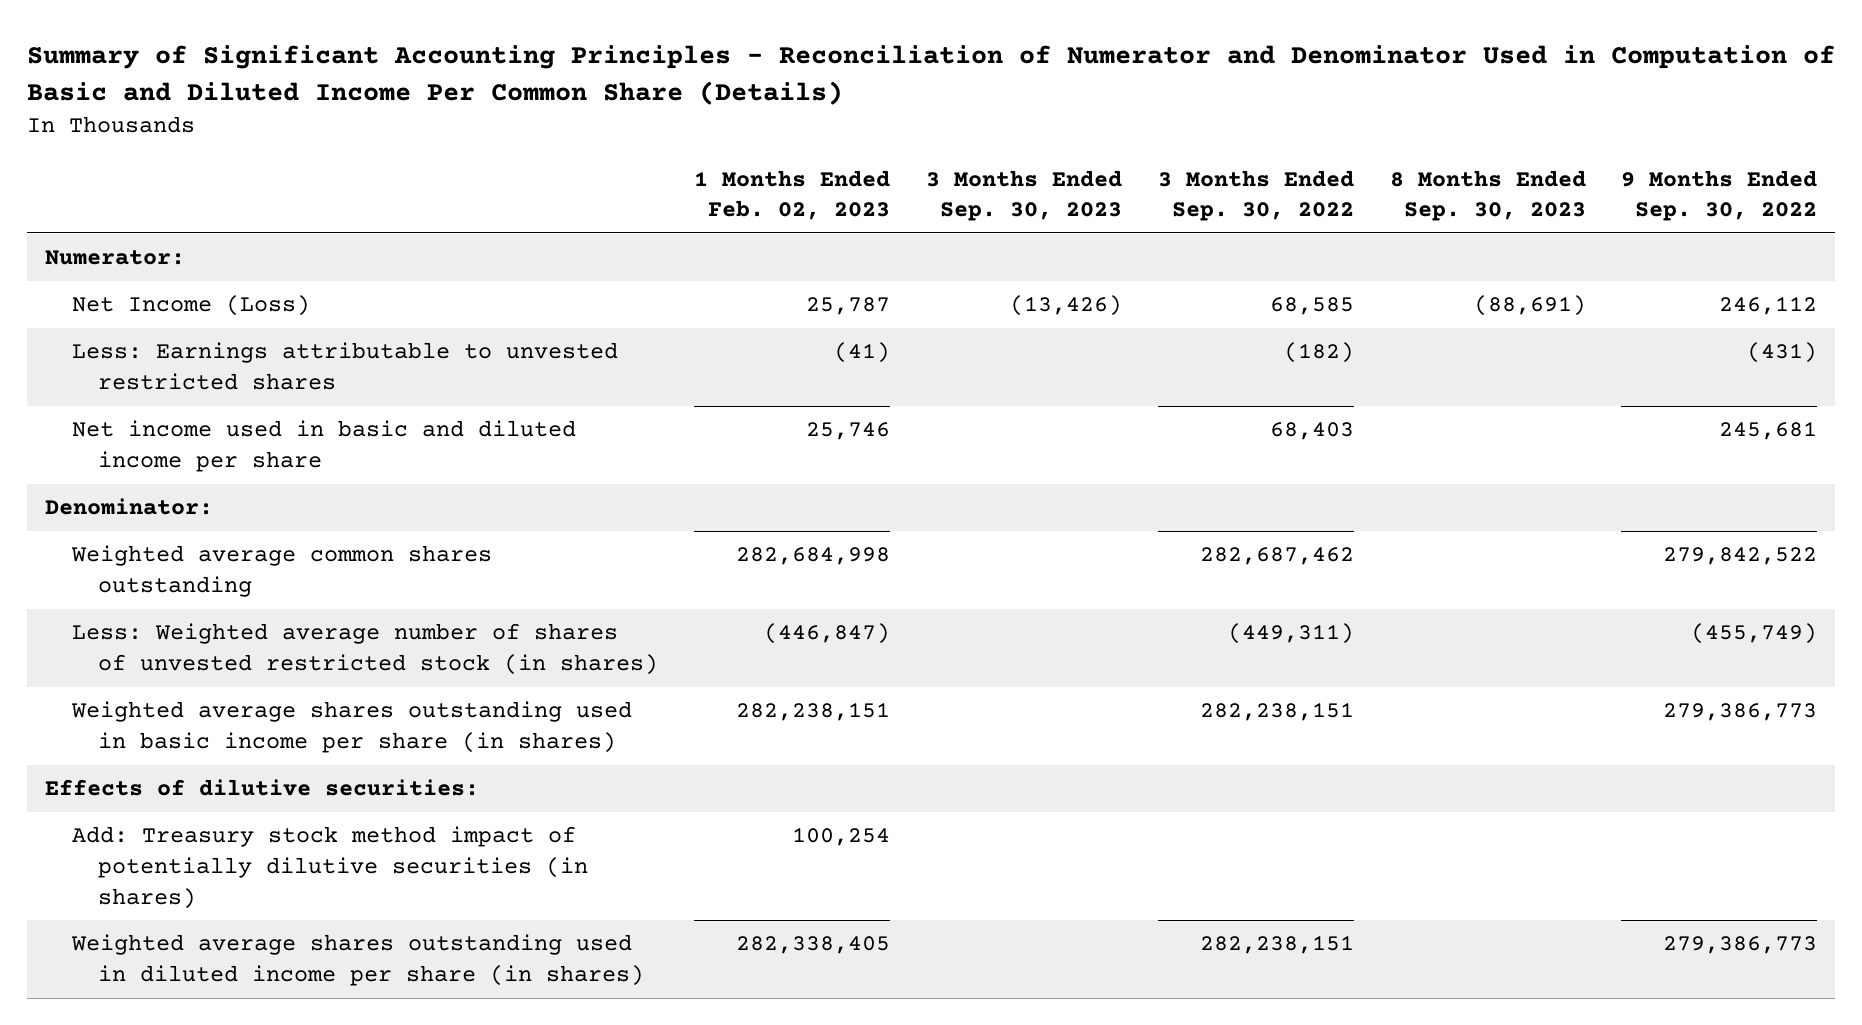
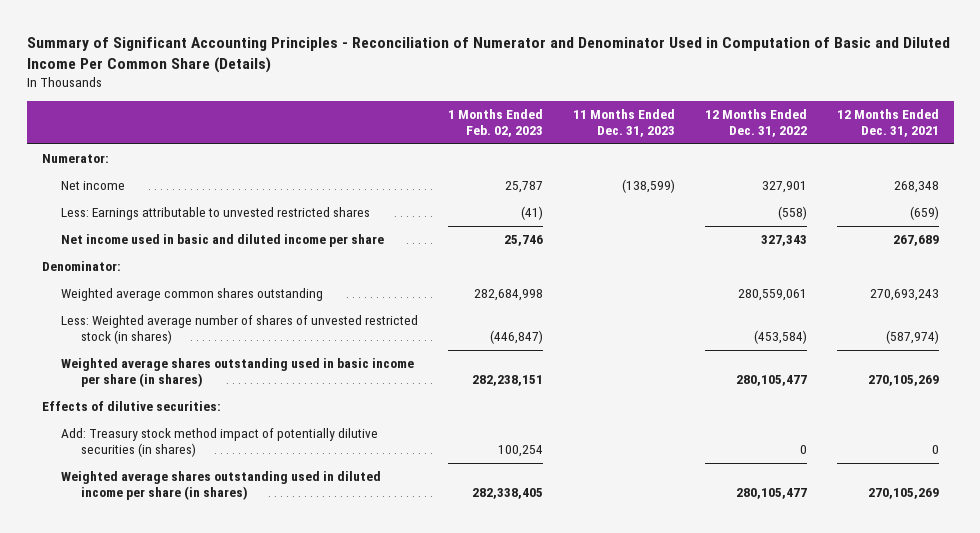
[925,169,1122,222] 3 Months Ended Sep. 30, 2023 -> none
[1157,169,1354,222] 3 Months Ended Sep. 30, 2022 -> none
[1389,169,1586,222] 8 Months Ended Sep. 30, 2023 -> none
[1621,169,1818,222] 9 Months Ended Sep. 30, 2022 -> none
none -> [573,109,676,138] 11 Months Ended Dec. 31, 2023
none -> [705,109,808,138] 12 Months Ended Dec. 31, 2022
none -> [836,109,939,138] 12 Months Ended Dec. 31, 2021
[71,295,310,317] Net Income (Loss) -> [61,181,126,191] Net income

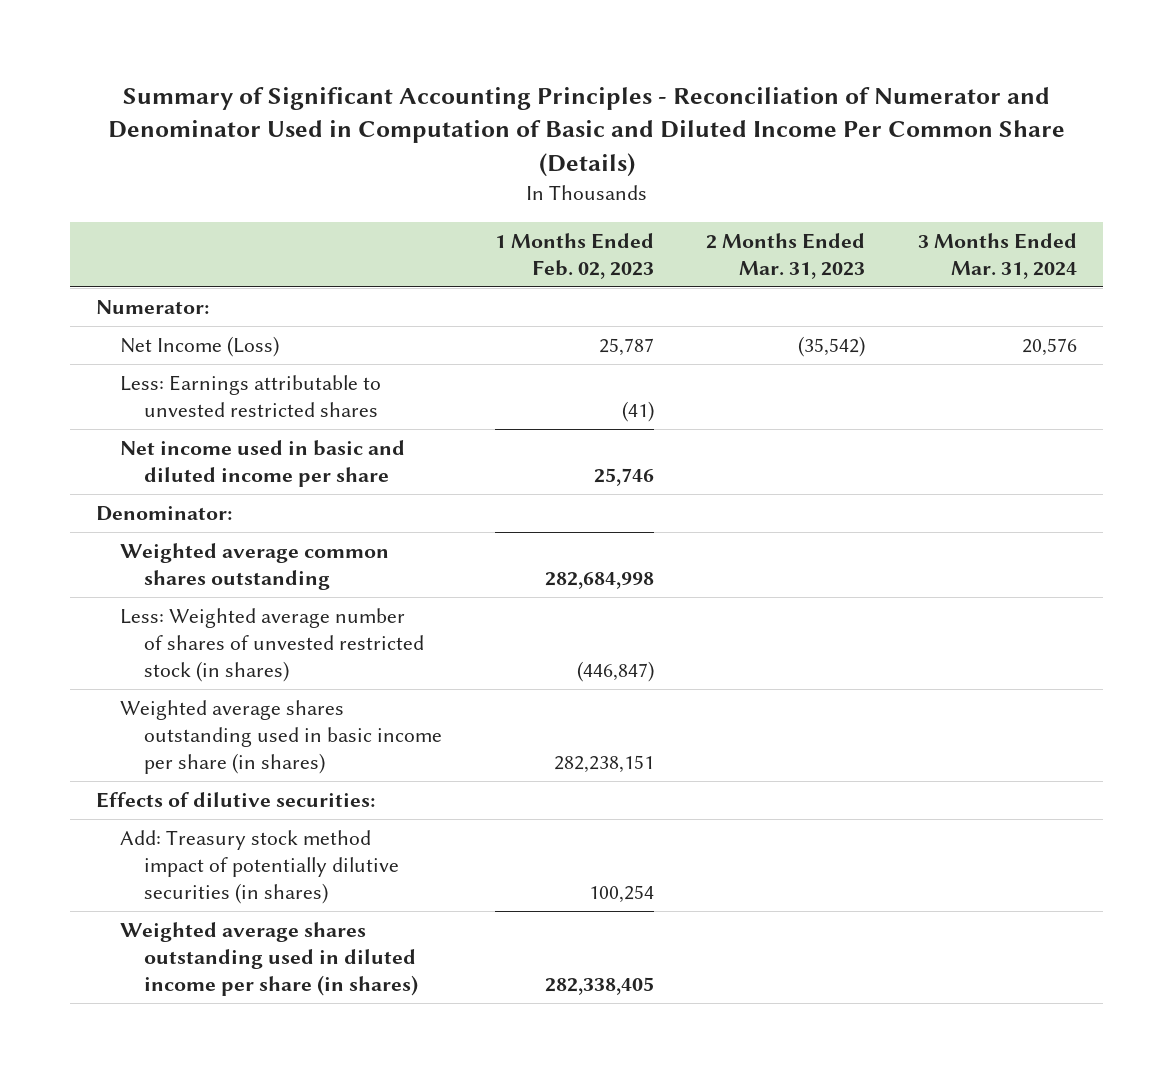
[573,109,676,138] 11 Months Ended Dec. 31, 2023 -> none
[705,109,808,138] 12 Months Ended Dec. 31, 2022 -> none
[836,109,939,138] 12 Months Ended Dec. 31, 2021 -> none
none -> [706,232,866,279] 2 Months Ended Mar. 31, 2023
none -> [917,232,1077,279] 3 Months Ended Mar. 31, 2024
[61,181,126,191] Net income -> [120,336,280,358] Net Income (Loss)

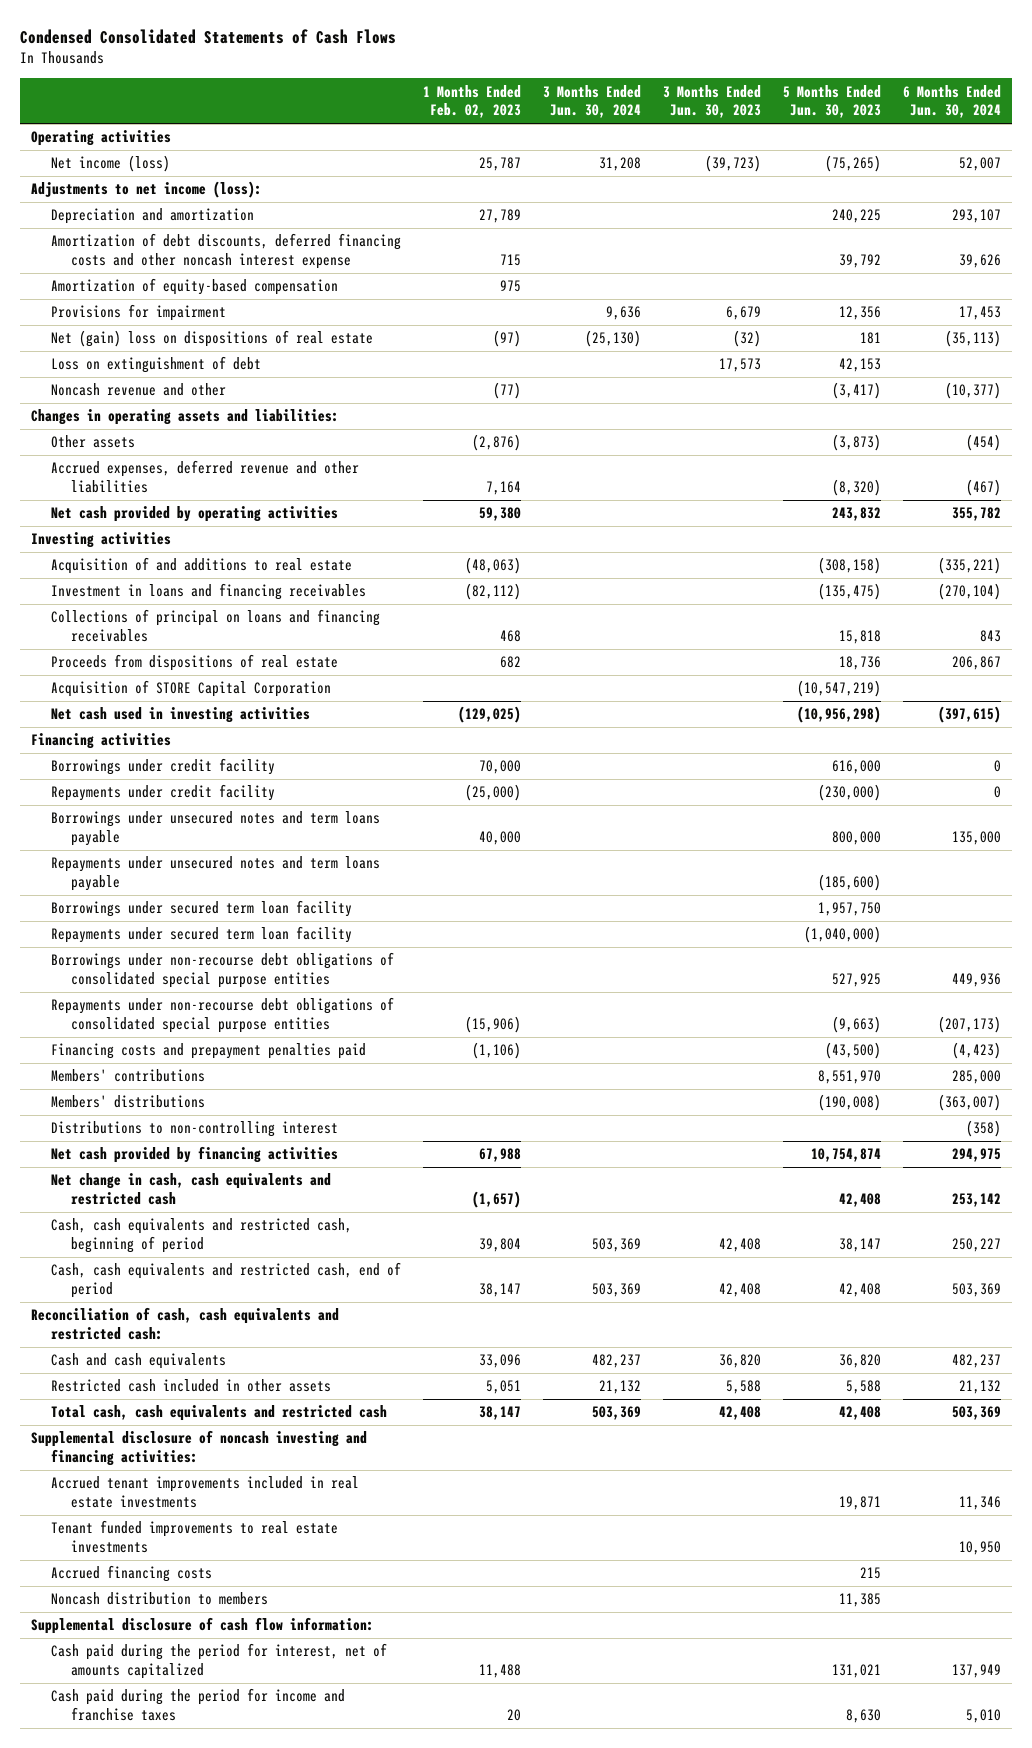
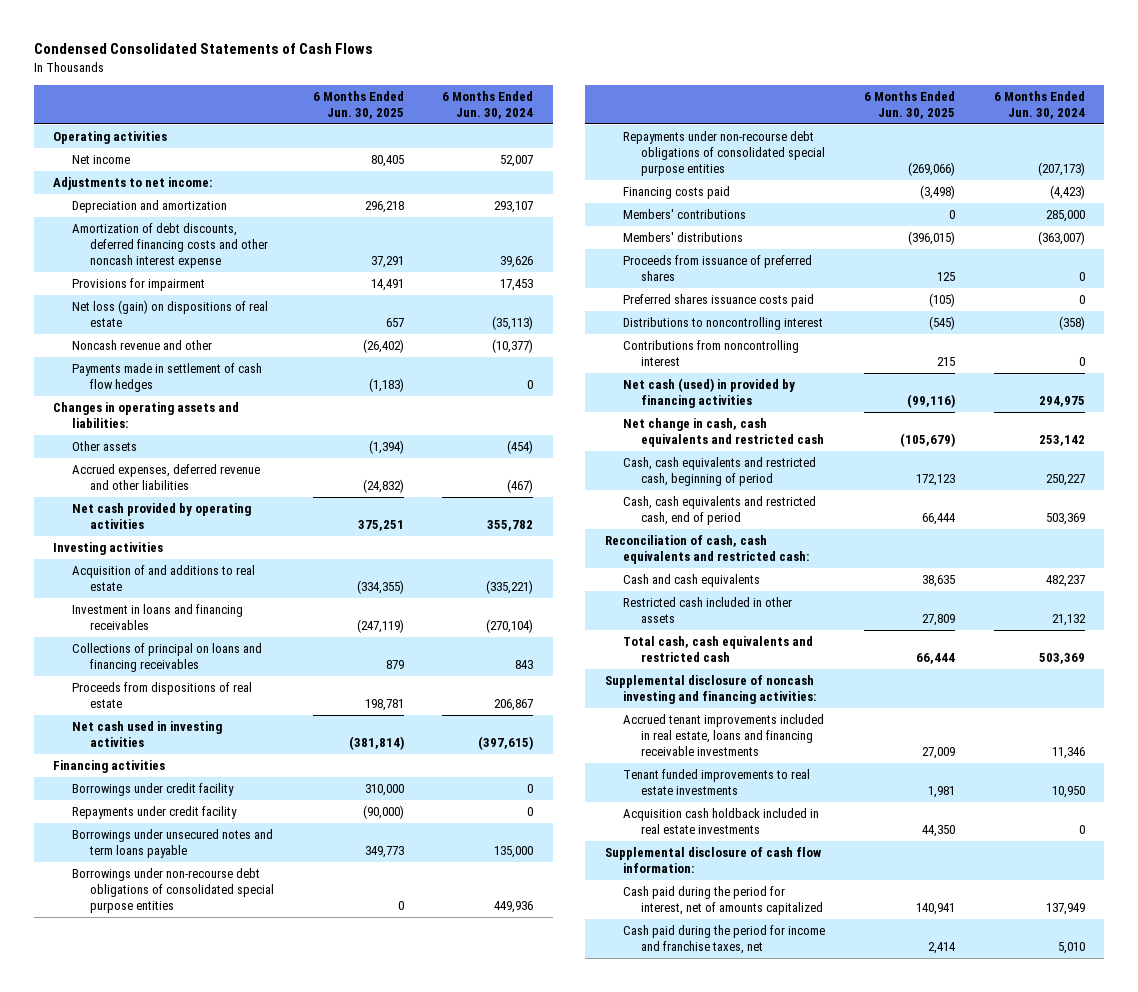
[423,84,522,119] 1 Months Ended Feb. 02, 2023 -> none
[542,84,641,119] 3 Months Ended Jun. 30, 2024 -> none
[662,84,761,119] 3 Months Ended Jun. 30, 2023 -> none
[782,84,881,119] 5 Months Ended Jun. 30, 2023 -> none
none -> [312,90,404,119] 6 Months Ended Jun. 30, 2025
[51,155,171,173] Net income (loss) -> [71,155,130,165] Net income
[31,181,263,199] Adjustments to net income (loss): -> [53,177,213,191] Adjustments to net income:
[51,278,339,296] Amortization of equity-based compensation -> none
[51,356,262,374] Loss on extinguishment of debt -> none
[51,330,374,348] Net (gain) loss on dispositions of real estate -> [71,300,268,328] Net loss (gain) on dispositions of real estate
none -> [71,363,262,393] Payments made in settlement of cash flow hedges
[51,680,332,698] Acquisition of STORE Capital Corporation -> none
[51,856,381,892] Repayments under unsecured notes and term loans payable -> none
[51,900,353,918] Borrowings under secured term loan facility -> none
[51,926,353,944] Repayments under secured term loan facility -> none
[51,1043,367,1060] Financing costs and prepayment penalties paid -> [622,186,730,200] Financing costs paid
none -> [622,255,812,282] Proceeds from issuance of preferred shares
none -> [622,294,814,308] Preferred shares issuance costs paid
[51,1121,339,1138] Distributions to non-controlling interest -> [622,317,823,331] Distributions to noncontrolling interest
none -> [622,340,799,367] Contributions from noncontrolling interest
[51,1146,339,1164] Net cash provided by financing activities -> [622,378,795,409] Net cash (used) in provided by financing activities
[51,1476,360,1509] Accrued tenant improvements included in real estate investments -> [622,714,824,757] Accrued tenant improvements included in real estate, loans and financing receivable investments
[51,1565,213,1583] Accrued financing costs -> none
[51,1592,269,1606] Noncash distribution to members -> none
none -> [622,808,819,835] Acquisition cash holdback included in real estate investments
[51,1688,346,1722] Cash paid during the period for income and franchise taxes -> [622,925,825,955] Cash paid during the period for income and franchise taxes, net

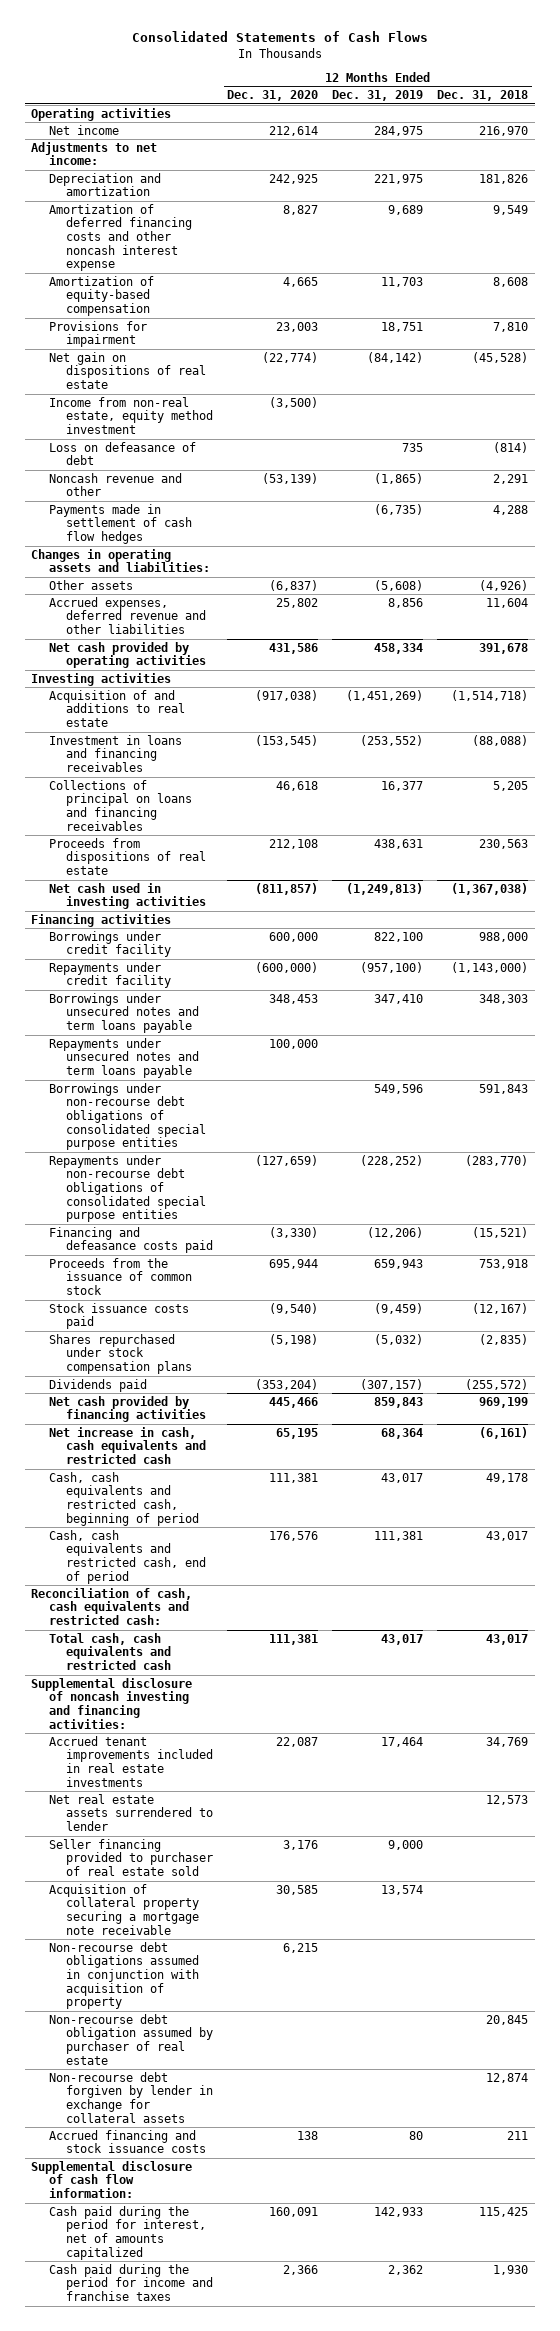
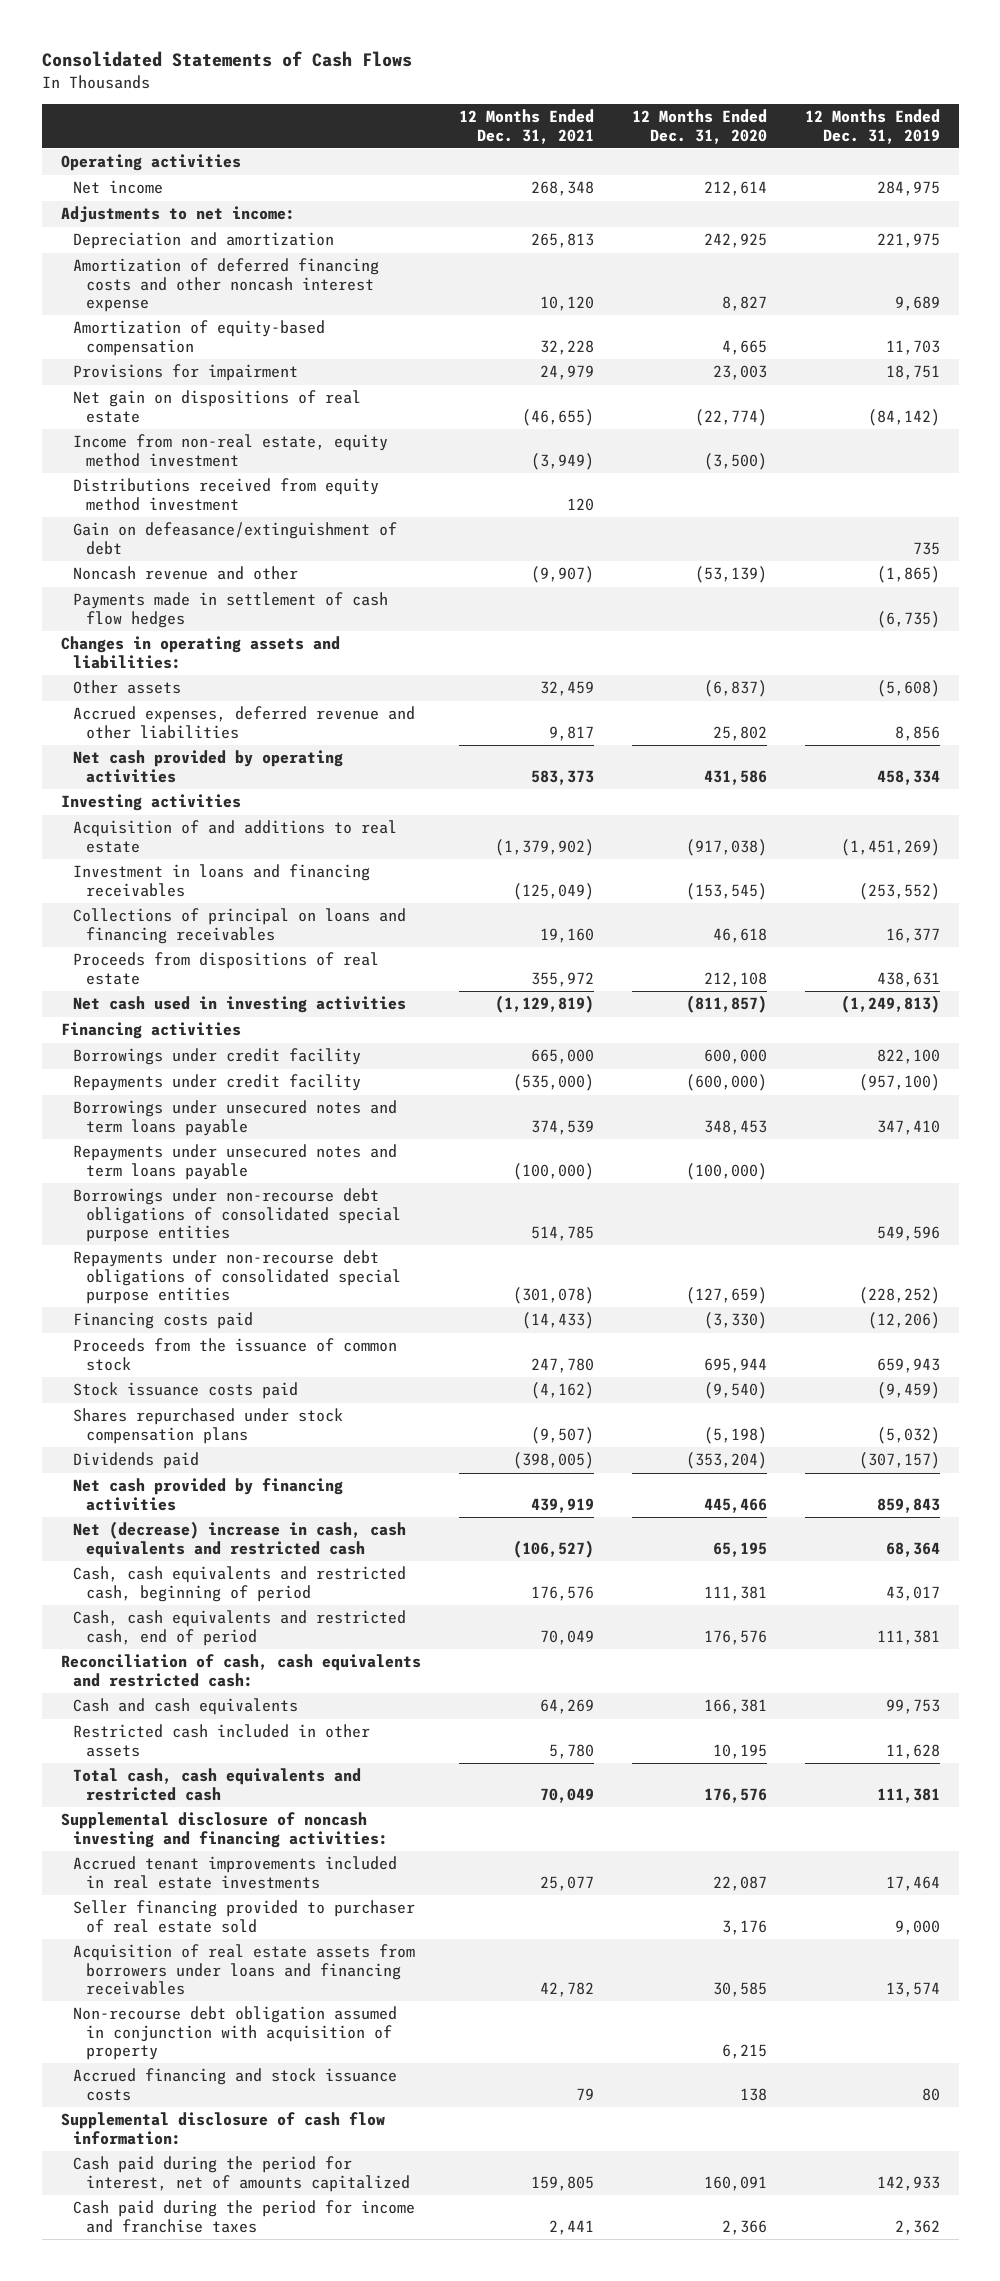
[437,90,529,102] Dec. 31, 2018 -> none
none -> [458,109,594,144] 12 Months Ended Dec. 31, 2021
none -> [73,478,380,511] Distributions received from equity method investment
[48,441,196,466] Loss on defeasance of debt -> [73,522,398,555] Gain on defeasance/extinguishment of debt
[269,1038,319,1049] 100,000 -> [685,1162,767,1180] (100,000)
[48,1226,214,1254] Financing and defeasance costs paid -> [73,1312,254,1330] Financing costs paid
[48,1426,207,1465] Net increase in cash, cash equivalents and restricted cash -> [73,1521,407,1558] Net (decrease) increase in cash, cash equivalents and restricted cash
none -> [73,1698,299,1716] Cash and cash equivalents
none -> [73,1724,371,1757] Restricted cash included in other assets
[269,1633,319,1645] 111,381 -> [703,1787,767,1803] 176,576
[381,1633,424,1645] 43,017 -> [876,1787,940,1803] 111,381
[48,1793,214,1832] Net real estate assets surrendered to lender -> none
[48,2013,214,2065] Non-recourse debt obligation assumed by purchaser of real estate -> none
[48,2071,214,2123] Non-recourse debt forgiven by lender in exchange for collateral assets -> none
[48,1883,200,1935] Acquisition of collateral property securing a mortgage note receivable -> [73,1944,416,1996] Acquisition of real estate assets from borrowers under loans and financing receivables
[48,1941,200,2010] Non-recourse debt obligations assumed in conjunction with acquisition of property -> [73,2006,398,2061] Non-recourse debt obligation assumed in conjunction with acquisition of property

